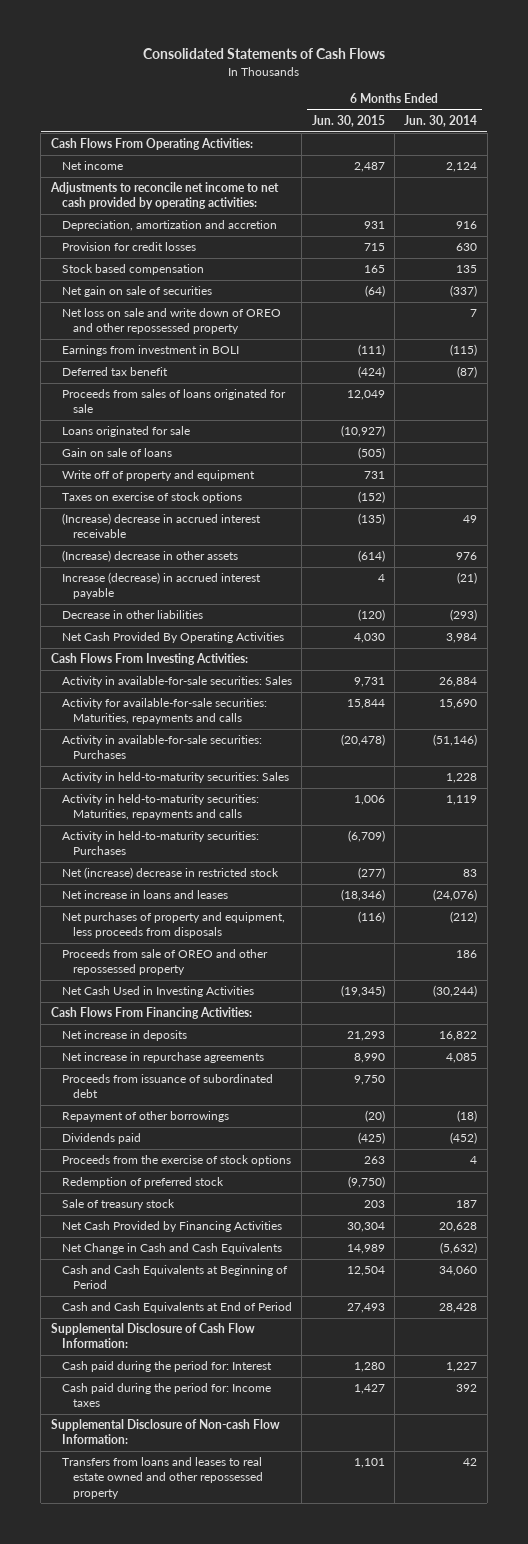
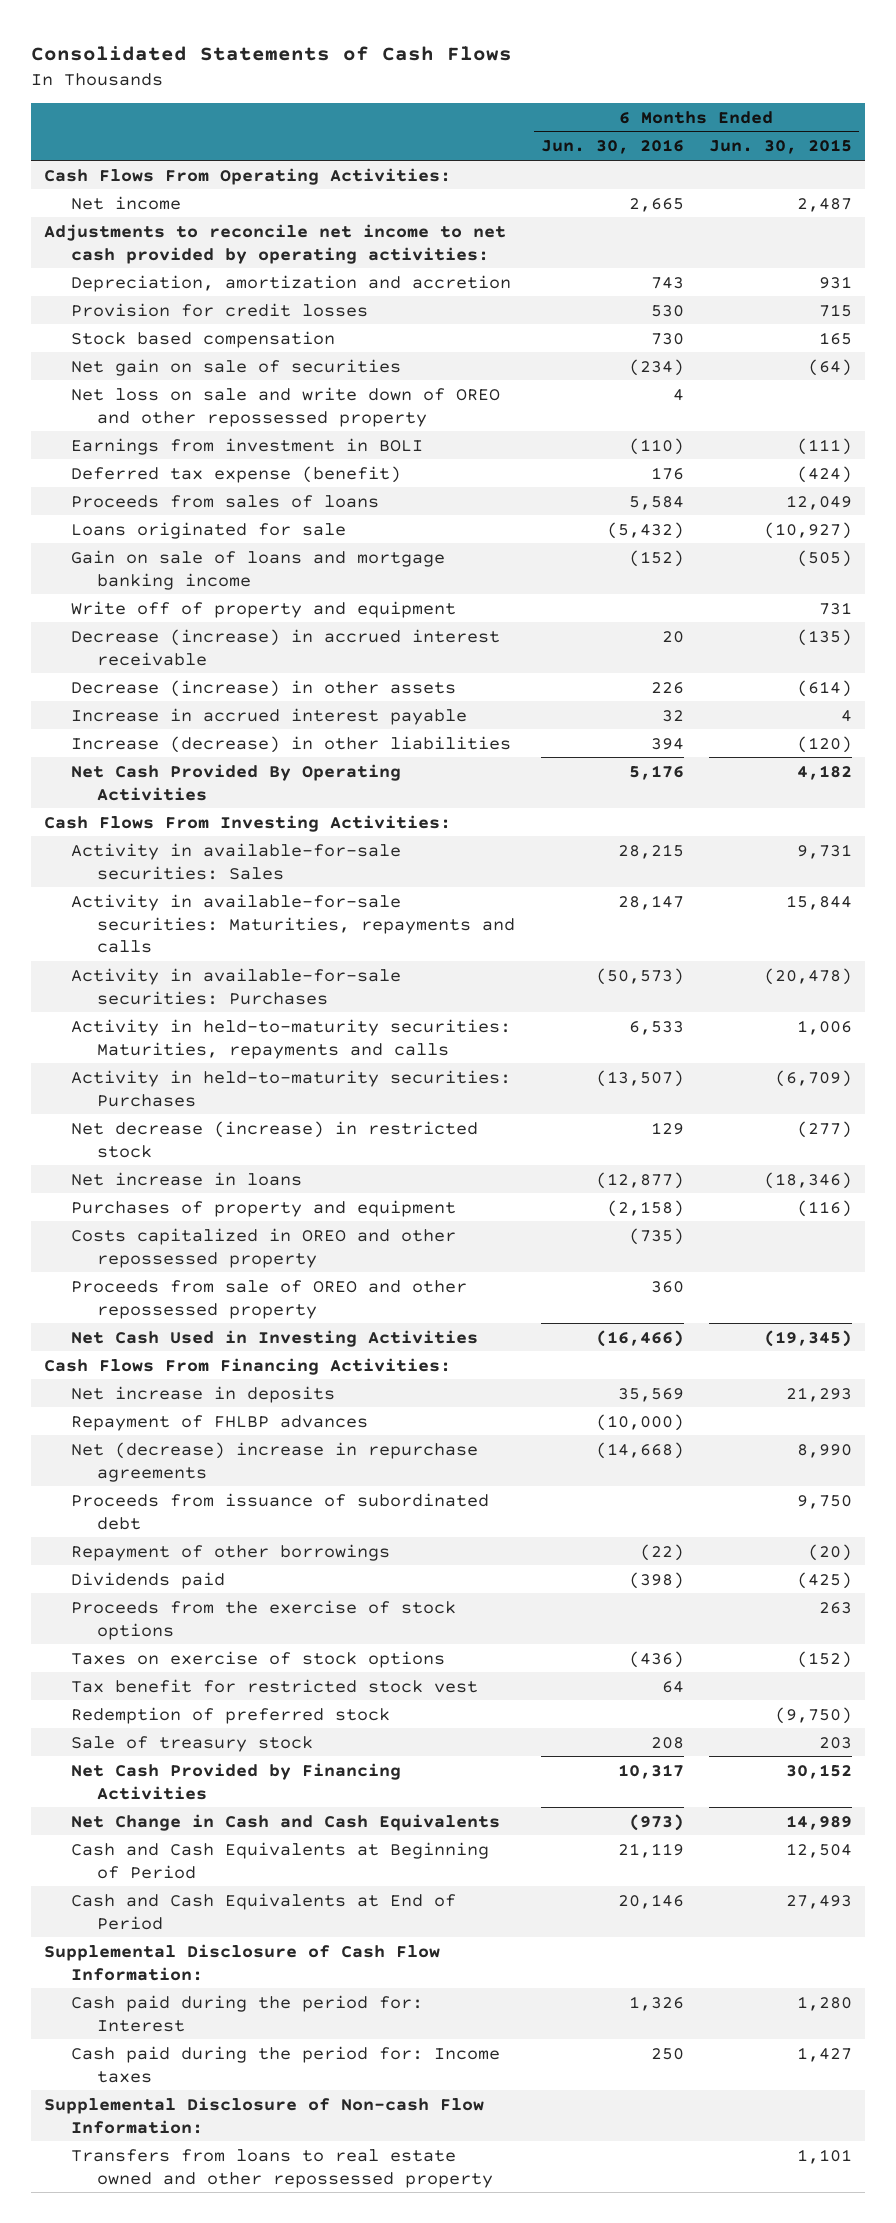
[404,114,478,127] Jun. 30, 2014 -> none
none -> [540,139,684,155] Jun. 30, 2016
[61,367,168,377] Deferred tax benefit -> [70,465,401,483] Deferred tax expense (benefit)
[61,389,286,414] Proceeds from sales of loans originated for sale -> [70,494,379,508] Proceeds from sales of loans
[61,448,172,458] Gain on sale of loans -> [70,549,445,590] Gain on sale of loans and mortgage banking income
[61,513,261,539] (Increase) decrease in accrued interest receivable -> [70,628,500,666] Decrease (increase) in accrued interest receivable
[61,550,238,563] (Increase) decrease in other assets -> [70,679,456,697] Decrease (increase) in other assets
[61,572,261,600] Increase (decrease) in accrued interest payable -> [70,707,467,725] Increase in accrued interest payable
[61,610,203,620] Decrease in other liabilities -> [70,735,511,753] Increase (decrease) in other liabilities
[353,633,385,644] 4,030 -> [797,764,853,780] 4,182
[61,698,267,725] Activity for available-for-sale securities: Maturities, repayments and calls -> [70,893,515,954] Activity in available-for-sale securities: Maturities, repayments and calls
[61,772,289,784] Activity in held-to-maturity securities: Sales -> none
[61,867,279,880] Net (increase) decrease in restricted stock -> [70,1120,478,1158] Net decrease (increase) in restricted stock
[61,890,228,900] Net increase in loans and leases -> [70,1171,302,1186] Net increase in loans
[61,912,285,939] Net purchases of property and equipment, less proceeds from disposals -> [70,1199,456,1217] Purchases of property and equipment
none -> [70,1227,456,1268] Costs capitalized in OREO and other repossessed property
none -> [70,1414,368,1431] Repayment of FHLBP advances
[61,1052,264,1064] Net increase in repurchase agreements -> [70,1441,478,1482] Net (decrease) increase in repurchase agreements
[61,492,242,504] Taxes on exercise of stock options -> [70,1650,445,1668] Taxes on exercise of stock options
none -> [70,1678,478,1693] Tax benefit for restricted stock vest
[346,1222,385,1233] 30,304 -> [786,1763,853,1779] 30,152
[61,1457,264,1499] Transfers from loans and leases to real estate owned and other repossessed property -> [70,2148,493,2188] Transfers from loans to real estate owned and other repossessed property

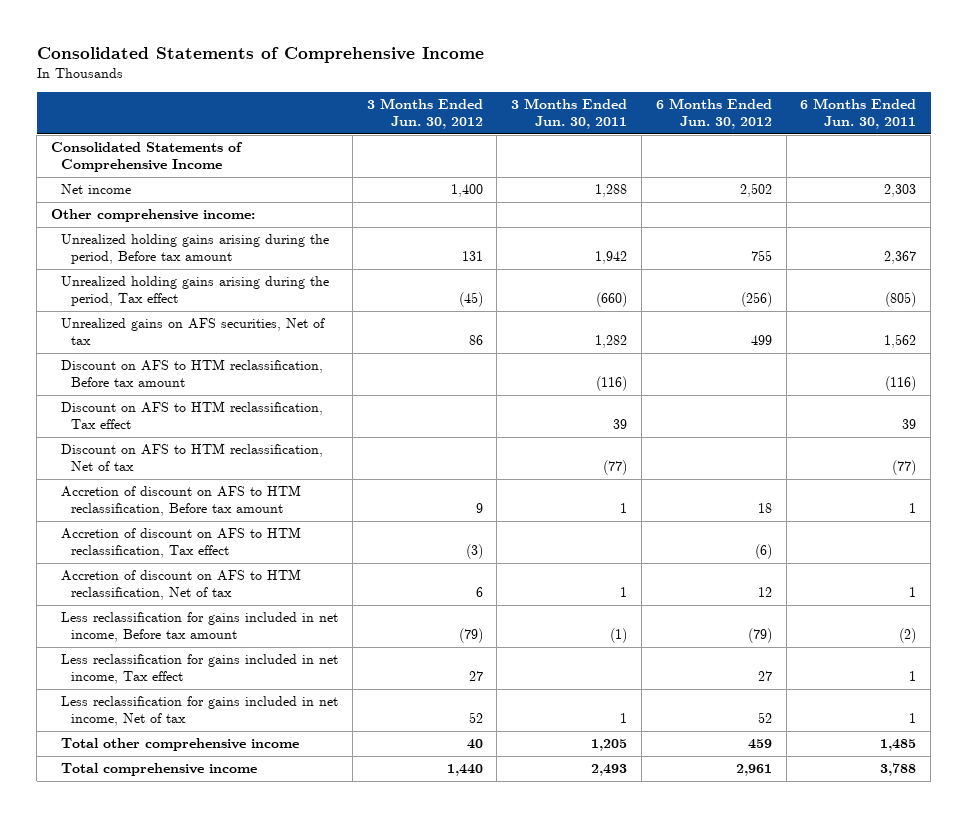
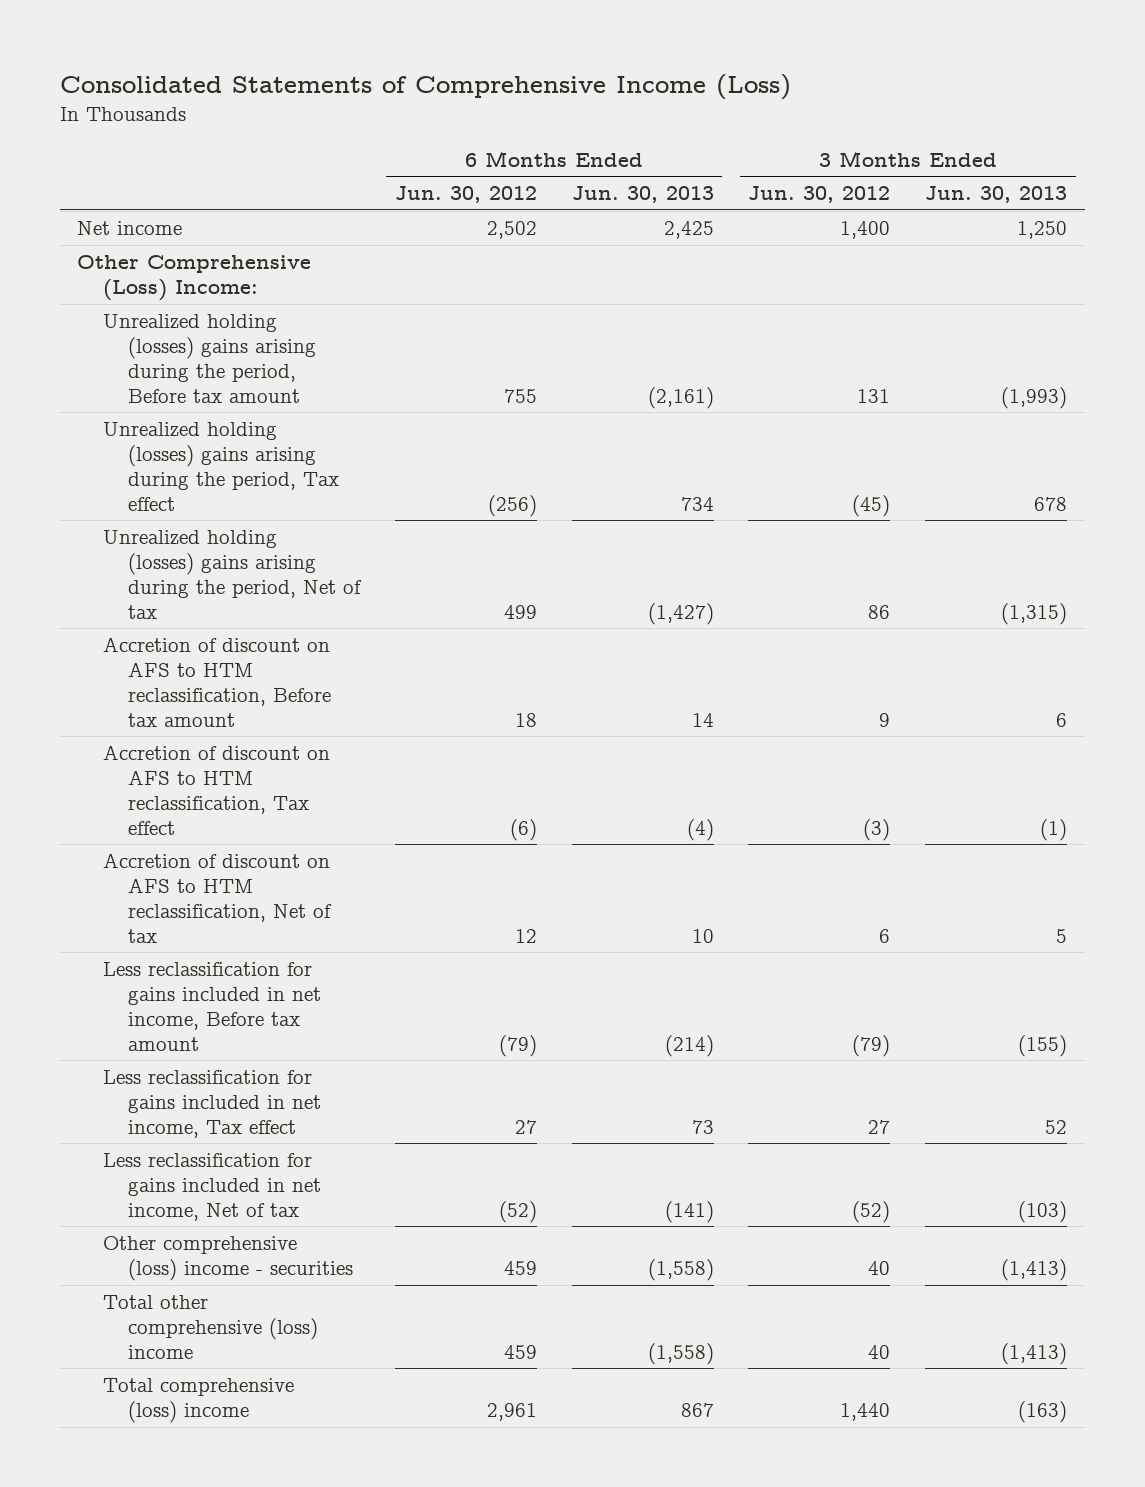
[36,46,484,63] Consolidated Statements of Comprehensive Income -> [60,73,792,100] Consolidated Statements of Comprehensive Income (Loss)
[511,98,628,130] 3 Months Ended Jun. 30, 2011 -> none
[800,98,917,130] 6 Months Ended Jun. 30, 2011 -> none
none -> [571,186,714,204] Jun. 30, 2013
none -> [925,186,1068,204] Jun. 30, 2013
[51,142,244,173] Consolidated Statements of Comprehensive Income -> none
[61,359,324,388] Discount on AFS to HTM reclassification, Before tax amount -> none
[61,401,324,430] Discount on AFS to HTM reclassification, Tax effect -> none
[61,443,324,472] Discount on AFS to HTM reclassification, Net of tax -> none
[51,209,256,223] Other comprehensive income: -> [77,255,312,301] Other Comprehensive (Loss) Income:
[61,234,330,265] Unrealized holding gains arising during the period, Before tax amount -> [102,314,316,403] Unrealized holding (losses) gains arising during the period, Before tax amount
[61,276,330,307] Unrealized holding gains arising during the period, Tax effect -> [102,422,339,511] Unrealized holding (losses) gains arising during the period, Tax effect
[61,318,326,346] Unrealized gains on AFS securities, Net of tax -> [102,530,362,619] Unrealized holding (losses) gains arising during the period, Net of tax
[468,712,483,724] 52 -> [852,1200,891,1223] (52)
[757,712,772,724] 52 -> [498,1200,537,1223] (52)
none -> [102,1236,353,1281] Other comprehensive (loss) income - securities
[61,738,300,752] Total other comprehensive income -> [102,1295,318,1359] Total other comprehensive (loss) income
[61,763,258,777] Total comprehensive income -> [102,1378,294,1423] Total comprehensive (loss) income

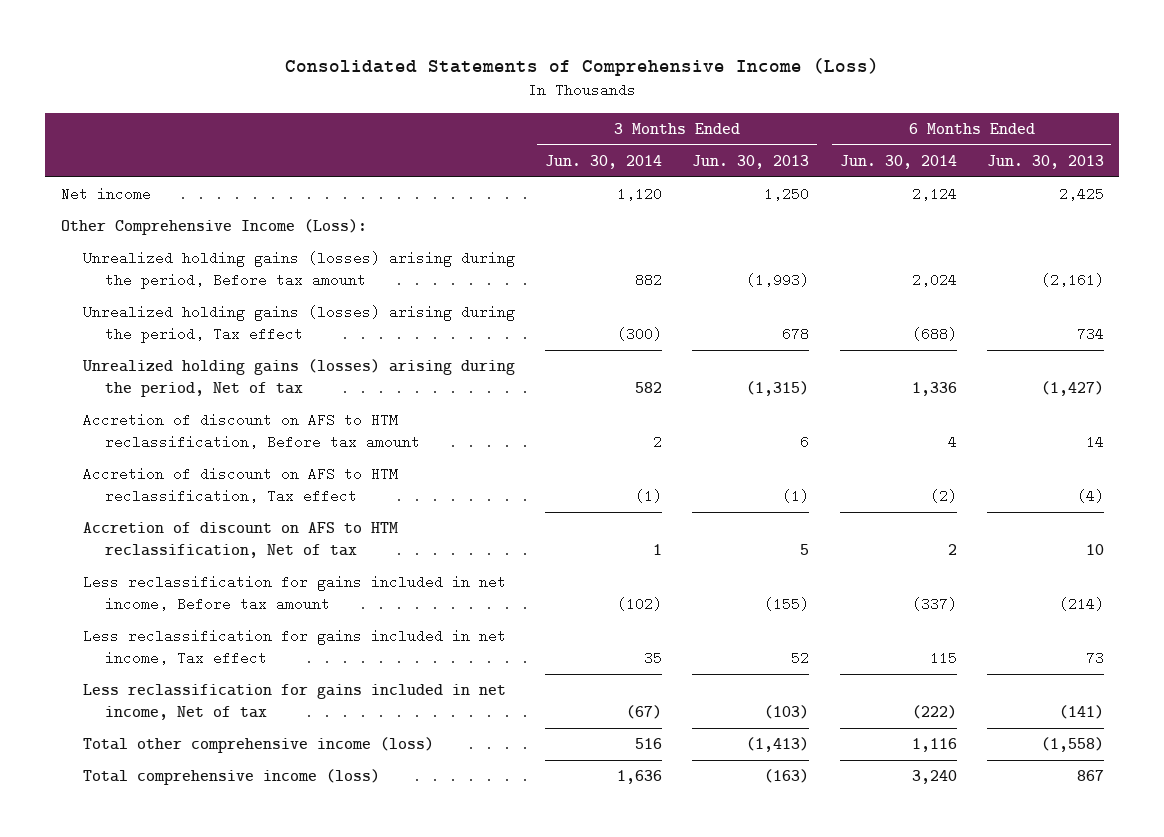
[394,186,537,204] Jun. 30, 2012 -> none
[748,186,891,204] Jun. 30, 2012 -> none
none -> [544,155,662,170] Jun. 30, 2014
none -> [839,155,957,170] Jun. 30, 2014
[77,255,312,301] Other Comprehensive (Loss) Income: -> [60,219,367,236] Other Comprehensive Income (Loss):
[102,314,316,403] Unrealized holding (losses) gains arising during the period, Before tax amount -> [82,251,515,289] Unrealized holding gains (losses) arising during the period, Before tax amount
[102,422,339,511] Unrealized holding (losses) gains arising during the period, Tax effect -> [82,305,515,343] Unrealized holding gains (losses) arising during the period, Tax effect
[102,530,362,619] Unrealized holding (losses) gains arising during the period, Net of tax -> [81,359,515,397] Unrealized holding gains (losses) arising during the period, Net of tax
[102,1236,353,1281] Other comprehensive (loss) income - securities -> none
[102,1295,318,1359] Total other comprehensive (loss) income -> [82,737,434,754] Total other comprehensive income (loss)
[102,1378,294,1423] Total comprehensive (loss) income -> [82,769,380,786] Total comprehensive income (loss)

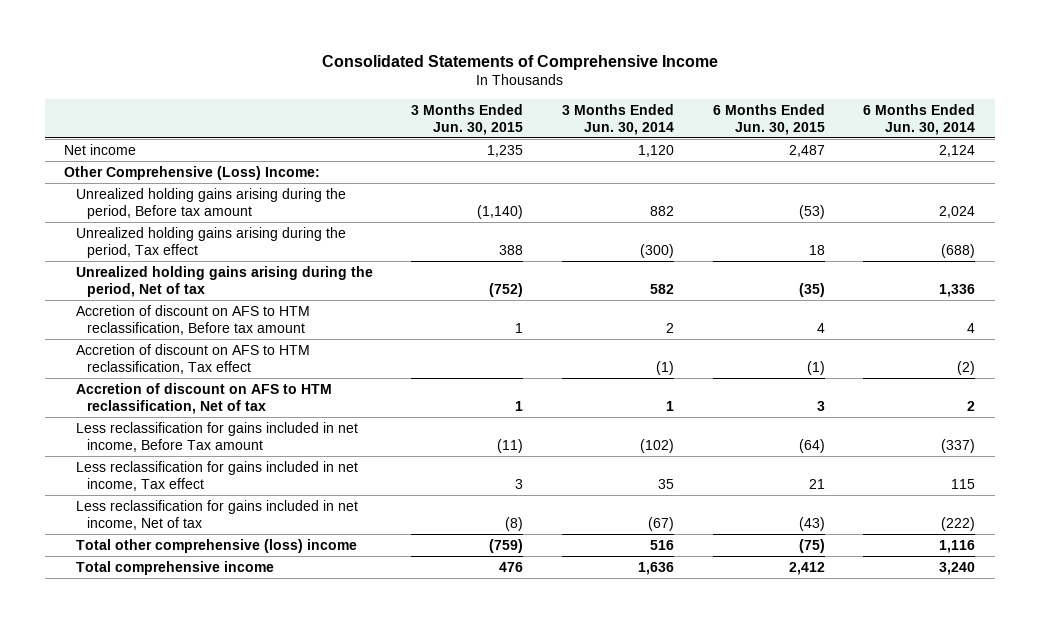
[285,58,880,77] Consolidated Statements of Comprehensive Income (Loss) -> [321,54,718,70] Consolidated Statements of Comprehensive Income
[692,155,810,170] Jun. 30, 2013 -> none
[986,155,1104,170] Jun. 30, 2013 -> none
none -> [411,103,524,135] 3 Months Ended Jun. 30, 2015
none -> [712,103,825,135] 6 Months Ended Jun. 30, 2015
[60,219,367,236] Other Comprehensive Income (Loss): -> [64,165,321,180] Other Comprehensive (Loss) Income:
[82,251,515,289] Unrealized holding gains (losses) arising during the period, Before tax amount -> [75,187,346,219] Unrealized holding gains arising during the period, Before tax amount
[82,305,515,343] Unrealized holding gains (losses) arising during the period, Tax effect -> [75,226,346,258] Unrealized holding gains arising during the period, Tax effect
[81,359,515,397] Unrealized holding gains (losses) arising during the period, Net of tax -> [75,265,373,297] Unrealized holding gains arising during the period, Net of tax
[82,575,506,611] Less reclassification for gains included in net income, Before tax amount -> [75,421,358,452] Less reclassification for gains included in net income, Before Tax amount
[82,737,434,754] Total other comprehensive income (loss) -> [75,538,357,553] Total other comprehensive (loss) income
[82,769,380,786] Total comprehensive income (loss) -> [75,560,274,575] Total comprehensive income

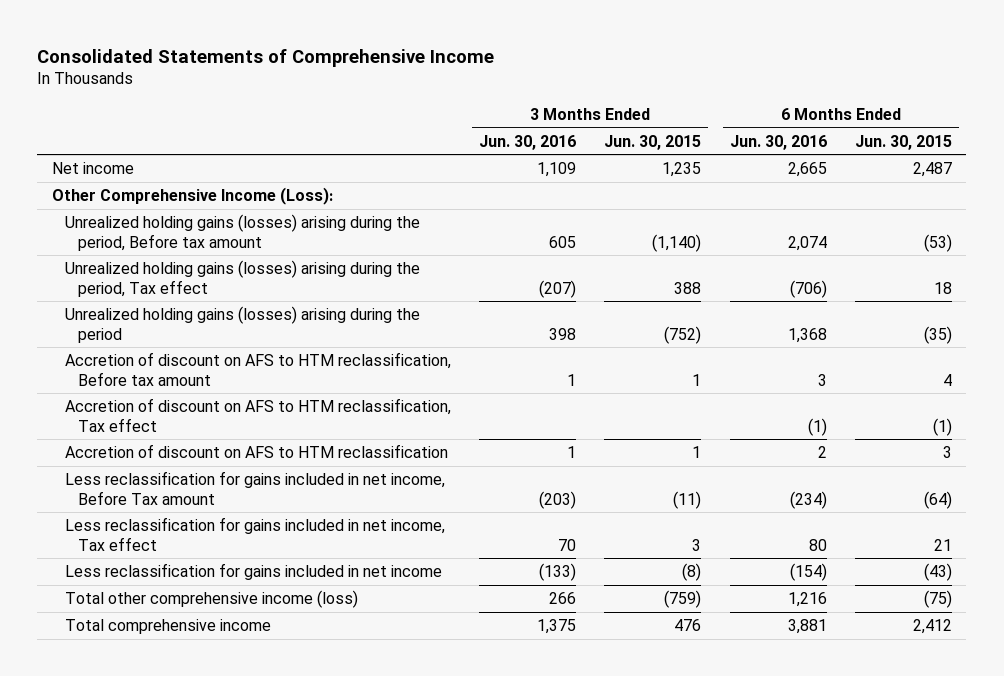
[562,103,675,135] 3 Months Ended Jun. 30, 2014 -> none
[863,103,976,135] 6 Months Ended Jun. 30, 2014 -> none
none -> [478,134,576,150] Jun. 30, 2016
none -> [729,134,827,150] Jun. 30, 2016
[64,165,321,180] Other Comprehensive (Loss) Income: -> [51,187,333,206] Other Comprehensive Income (Loss):
[75,187,346,219] Unrealized holding gains arising during the period, Before tax amount -> [64,214,420,251] Unrealized holding gains (losses) arising during the period, Before tax amount
[75,226,346,258] Unrealized holding gains arising during the period, Tax effect -> [64,260,420,297] Unrealized holding gains (losses) arising during the period, Tax effect
[75,265,373,297] Unrealized holding gains arising during the period, Net of tax -> [64,306,420,343] Unrealized holding gains (losses) arising during the period
[75,382,332,414] Accretion of discount on AFS to HTM reclassification, Net of tax -> [64,444,448,459] Accretion of discount on AFS to HTM reclassification
[75,499,358,530] Less reclassification for gains included in net income, Net of tax -> [64,563,442,581] Less reclassification for gains included in net income
[75,538,357,553] Total other comprehensive (loss) income -> [64,590,358,609] Total other comprehensive income (loss)

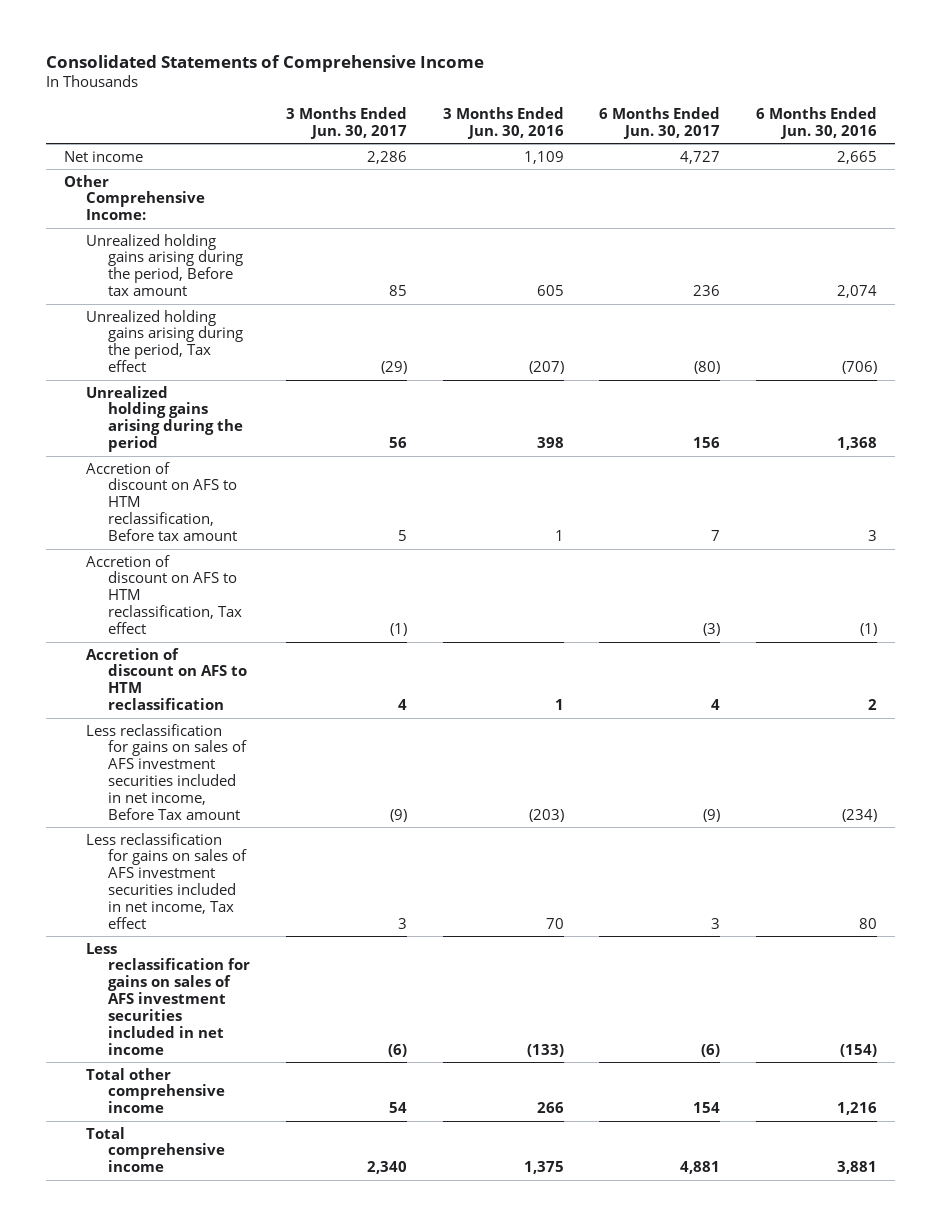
[604,134,702,150] Jun. 30, 2015 -> none
[855,134,953,150] Jun. 30, 2015 -> none
none -> [285,106,407,139] 3 Months Ended Jun. 30, 2017
none -> [599,106,721,139] 6 Months Ended Jun. 30, 2017
[51,187,333,206] Other Comprehensive Income (Loss): -> [63,174,205,221] Other Comprehensive Income:
[64,214,420,251] Unrealized holding gains (losses) arising during the period, Before tax amount -> [85,233,243,297] Unrealized holding gains arising during the period, Before tax amount
[64,260,420,297] Unrealized holding gains (losses) arising during the period, Tax effect -> [85,309,243,373] Unrealized holding gains arising during the period, Tax effect
[64,306,420,343] Unrealized holding gains (losses) arising during the period -> [85,385,243,453] Unrealized holding gains arising during the period
[64,471,445,505] Less reclassification for gains included in net income, Before Tax amount -> [85,723,247,820] Less reclassification for gains on sales of AFS investment securities included in net income, Before Tax amount
[64,517,445,551] Less reclassification for gains included in net income, Tax effect -> [85,832,247,929] Less reclassification for gains on sales of AFS investment securities included in net income, Tax effect
[64,563,442,581] Less reclassification for gains included in net income -> [85,942,250,1055] Less reclassification for gains on sales of AFS investment securities included in net income
[64,590,358,609] Total other comprehensive income (loss) -> [85,1067,225,1114] Total other comprehensive income

